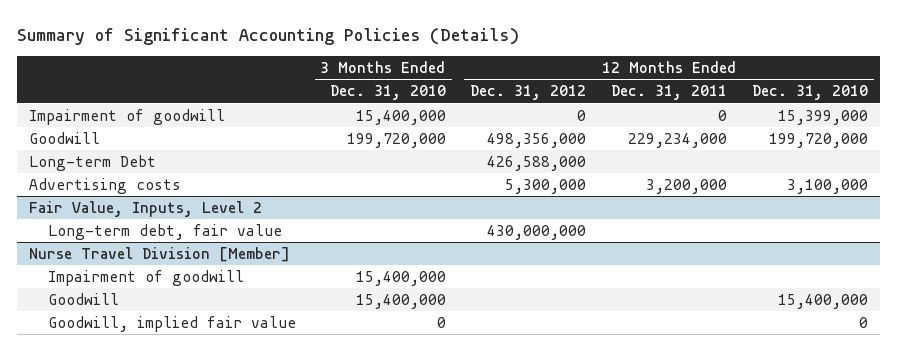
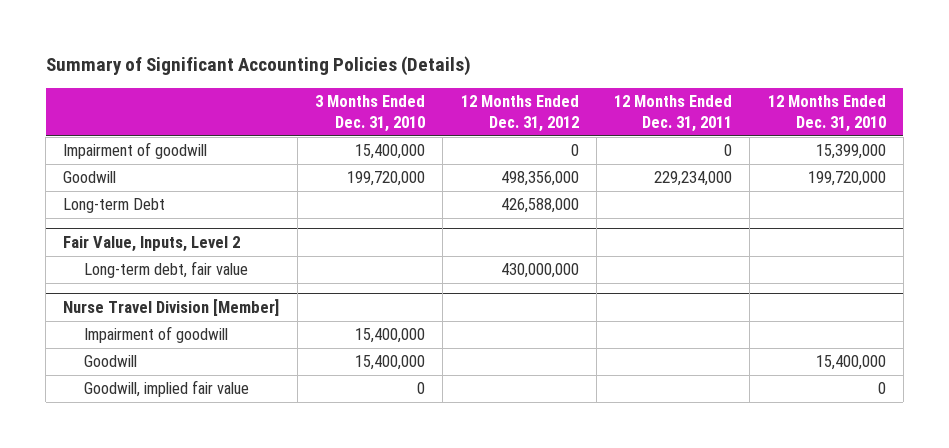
[29,177,182,194] Advertising costs -> none

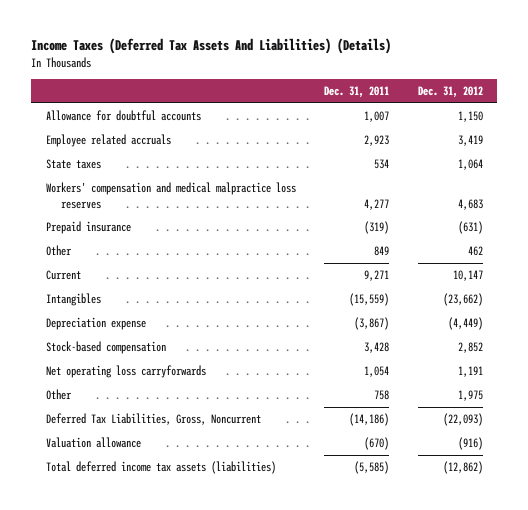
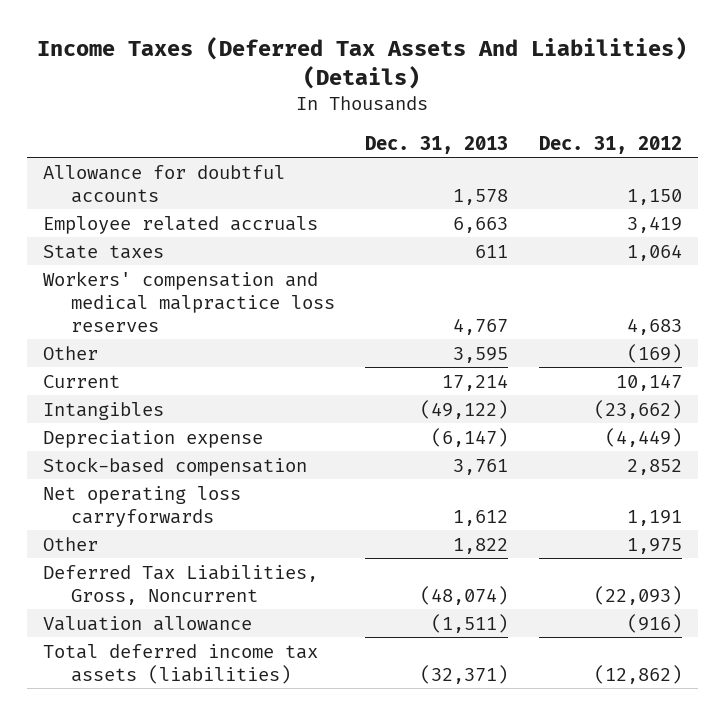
[324,86,390,99] Dec. 31, 2011 -> none
none -> [365,135,509,154] Dec. 31, 2013
[45,221,131,235] Prepaid insurance -> none
[467,246,483,257] 462 -> [627,343,683,363] (169)

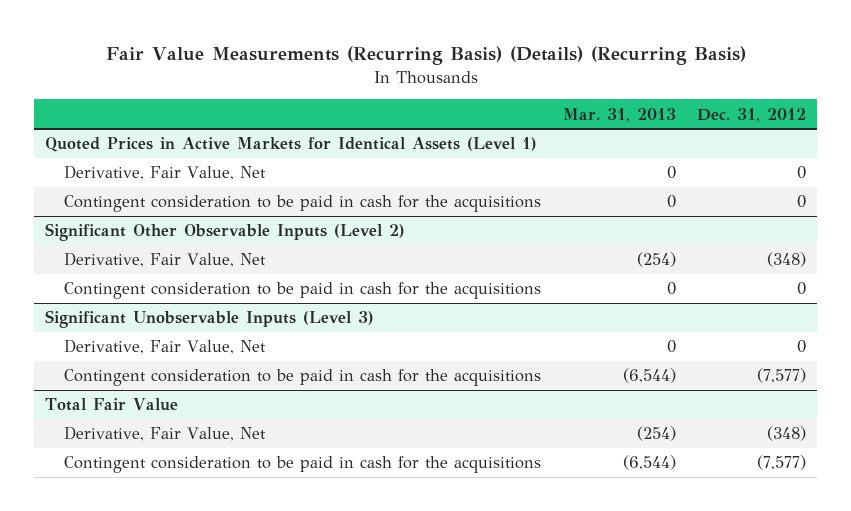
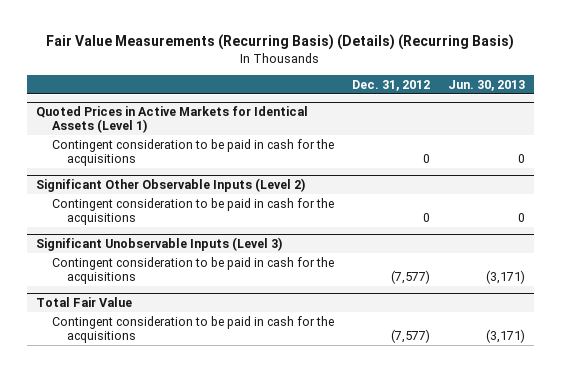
[562,107,676,122] Mar. 31, 2013 -> none
none -> [447,79,525,91] Jun. 30, 2013
[64,165,267,181] Derivative, Fair Value, Net -> none
[64,252,267,268] Derivative, Fair Value, Net -> none
[64,339,267,355] Derivative, Fair Value, Net -> none
[64,426,267,442] Derivative, Fair Value, Net -> none

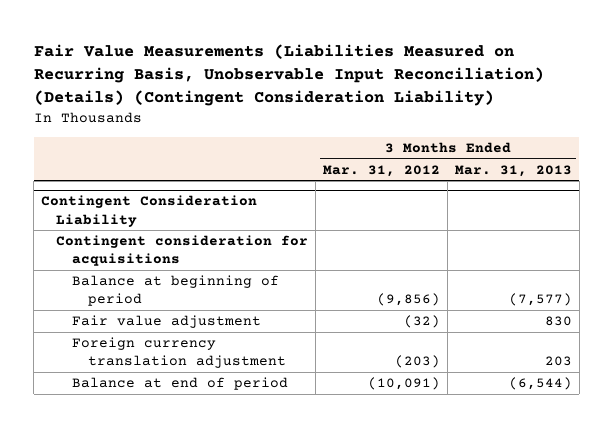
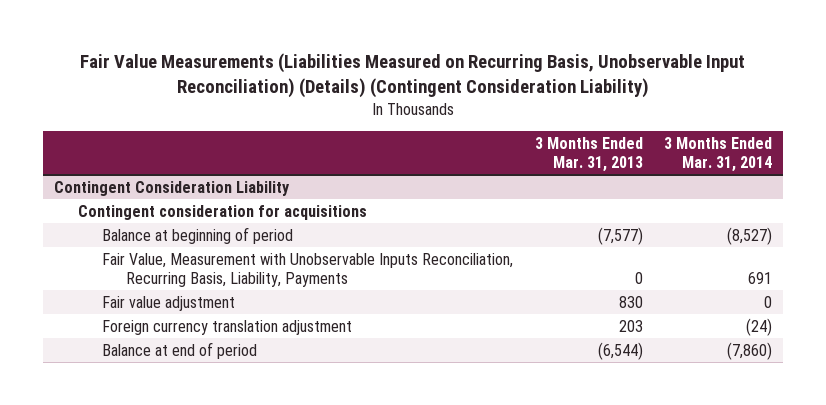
[323,164,441,177] Mar. 31, 2012 -> none
none -> [664,137,773,172] 3 Months Ended Mar. 31, 2014
none -> [101,252,513,287] Fair Value, Measurement with Unobservable Inputs Reconciliation, Recurring Basis, Liability, Payments

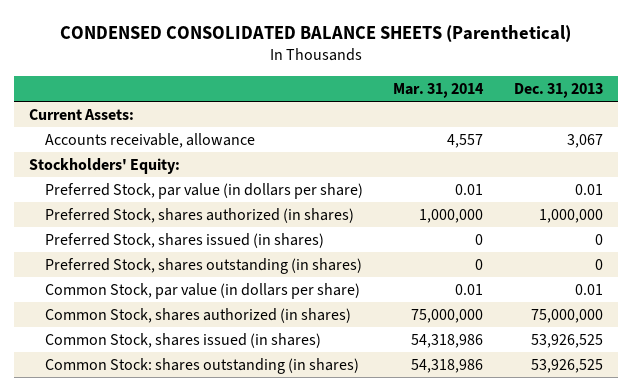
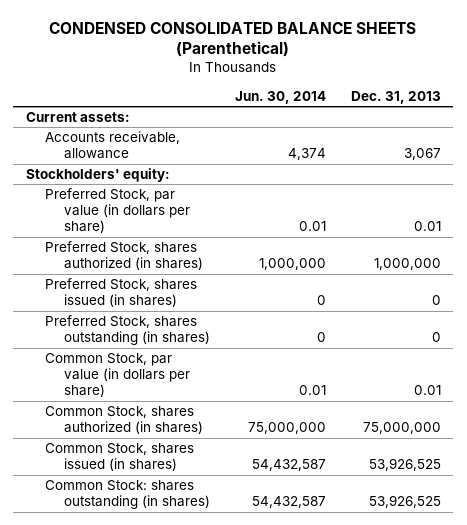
[393,83,485,99] Mar. 31, 2014 -> none
none -> [234,90,326,104] Jun. 30, 2014
[29,108,135,120] Current Assets: -> [25,112,130,123] Current assets:
[29,157,181,174] Stockholders' Equity: -> [25,168,170,183] Stockholders' equity:

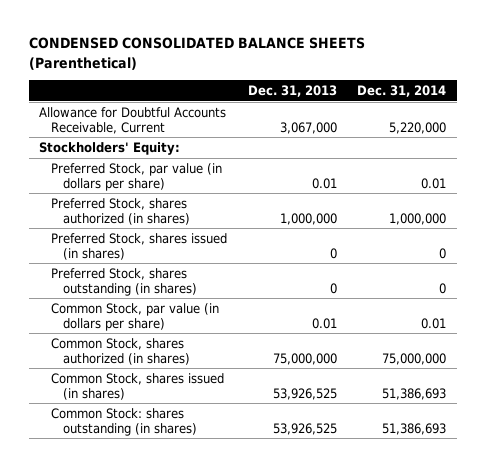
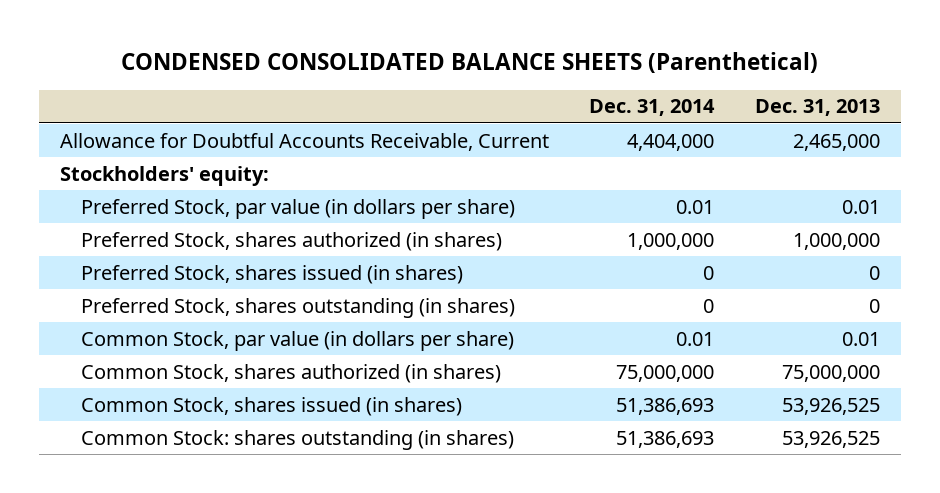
[279,121,337,134] 3,067,000 -> [793,133,881,151] 2,465,000
[389,121,447,134] 5,220,000 -> [627,133,715,151] 4,404,000
[39,141,181,155] Stockholders' Equity: -> [59,165,269,186] Stockholders' equity:

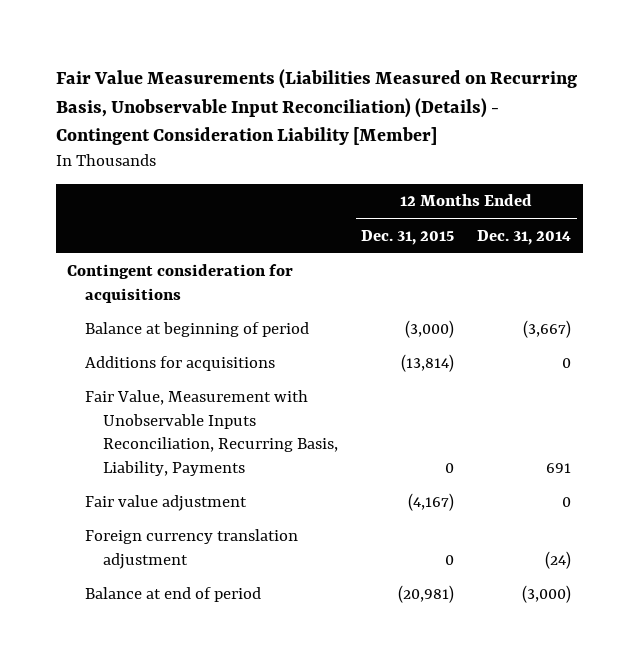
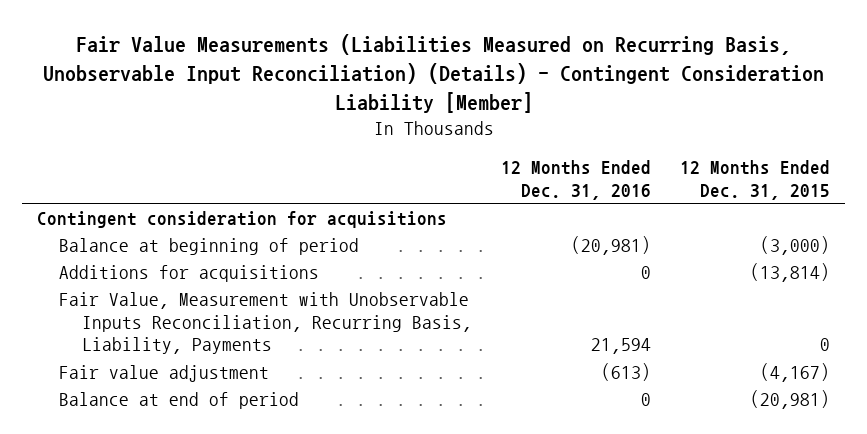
[477,229,572,245] Dec. 31, 2014 -> none
none -> [500,159,651,200] 12 Months Ended Dec. 31, 2016
[85,529,299,569] Foreign currency translation adjustment -> none

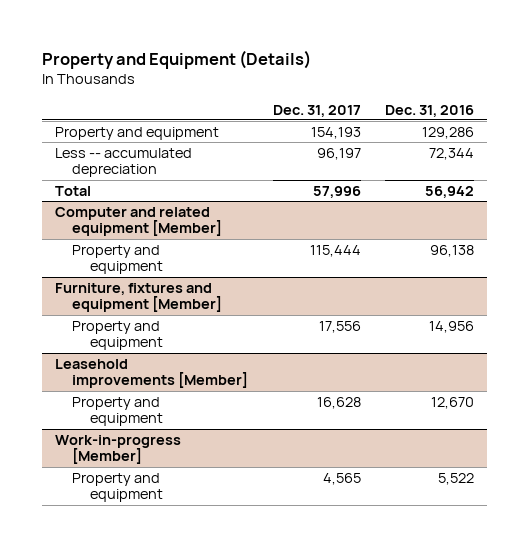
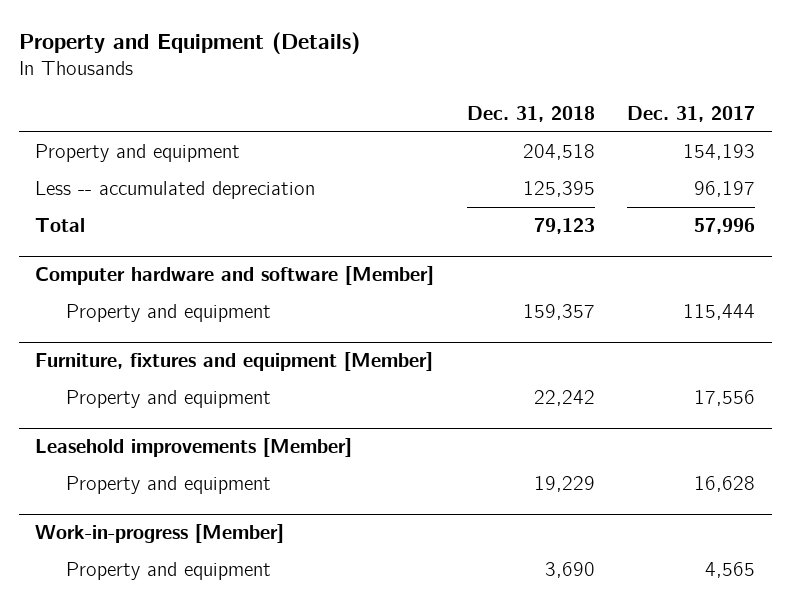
[385,104,475,117] Dec. 31, 2016 -> none
none -> [466,105,595,122] Dec. 31, 2018
[54,206,223,237] Computer and related equipment [Member] -> [35,266,435,286] Computer hardware and software [Member]

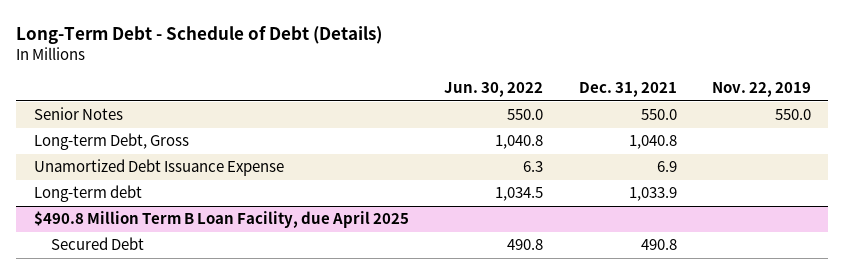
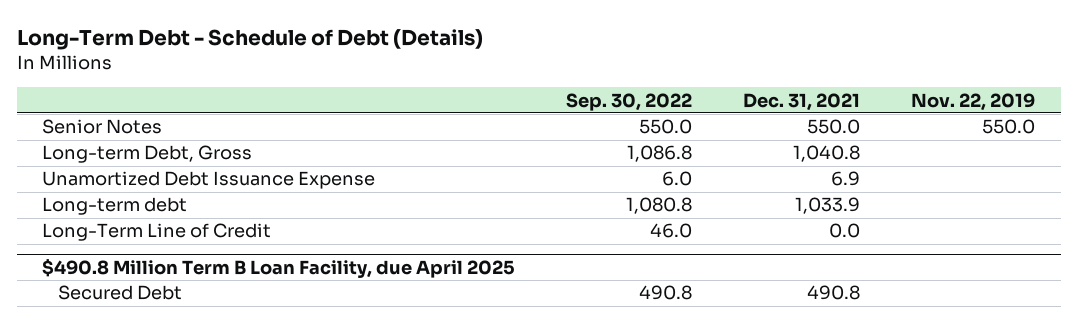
[444,82,544,98] Jun. 30, 2022 -> none
none -> [566,92,693,111] Sep. 30, 2022
none -> [42,223,272,242] Long-Term Line of Credit

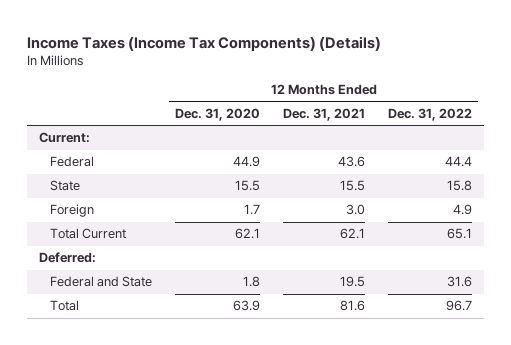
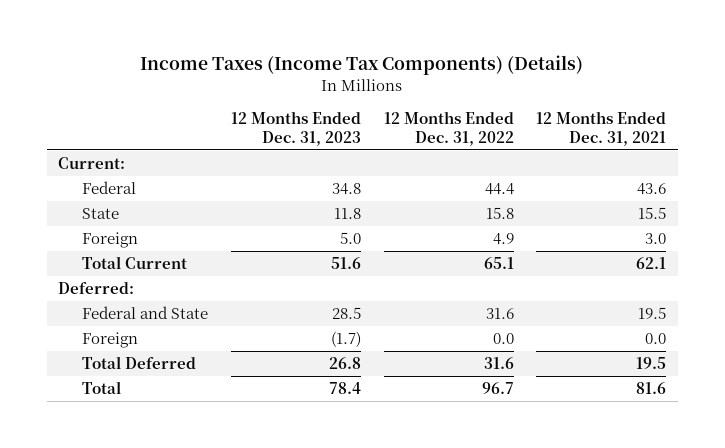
[174,108,260,122] Dec. 31, 2020 -> none
none -> [230,110,361,146] 12 Months Ended Dec. 31, 2023
none -> [81,331,138,348] Foreign
none -> [81,355,196,369] Total Deferred

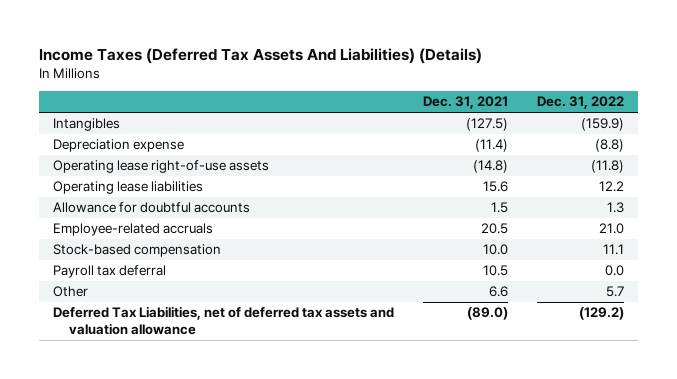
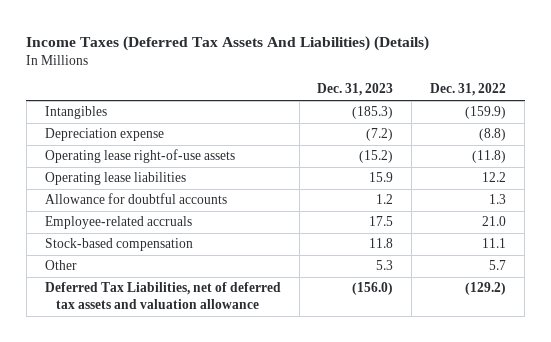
[423,96,509,110] Dec. 31, 2021 -> none
none -> [317,83,394,97] Dec. 31, 2023
[53,265,167,279] Payroll tax deferral -> none

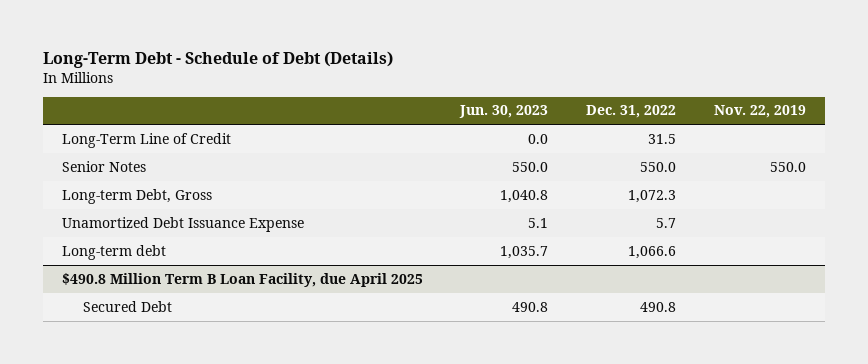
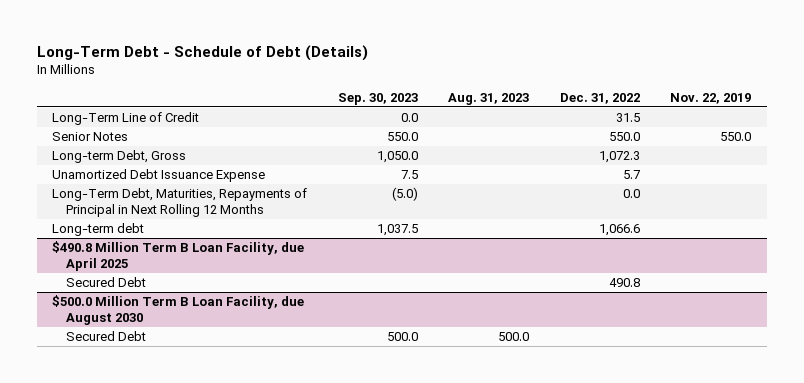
[459,105,549,119] Jun. 30, 2023 -> none
none -> [337,92,418,105] Sep. 30, 2023
none -> [448,92,530,105] Aug. 31, 2023
none -> [52,188,308,218] Long-Term Debt, Maturities, Repayments of Principal in Next Rolling 12 Months
none -> [52,295,305,326] $500.0 Million Term B Loan Facility, due August 2030
none -> [65,331,146,342] Secured Debt

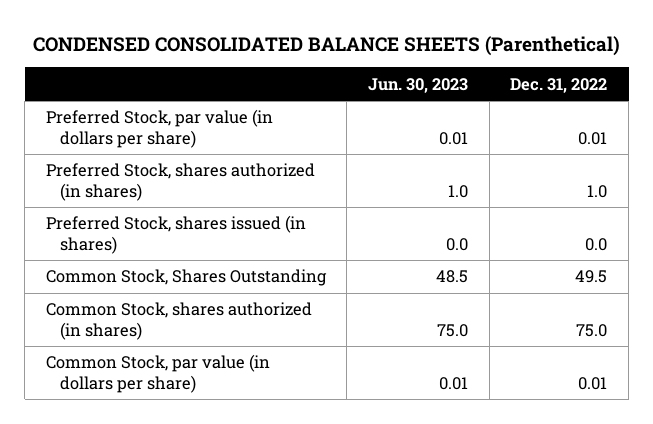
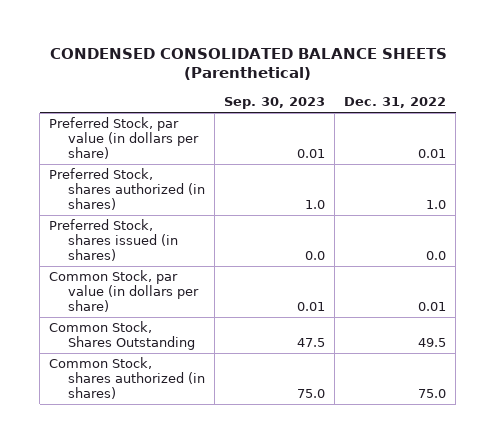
[368,77,469,93] Jun. 30, 2023 -> none
none -> [224,96,326,109] Sep. 30, 2023
[45,354,270,393] Common Stock, par value (in dollars per share) -> [49,270,200,313] Common Stock, par value (in dollars per share)

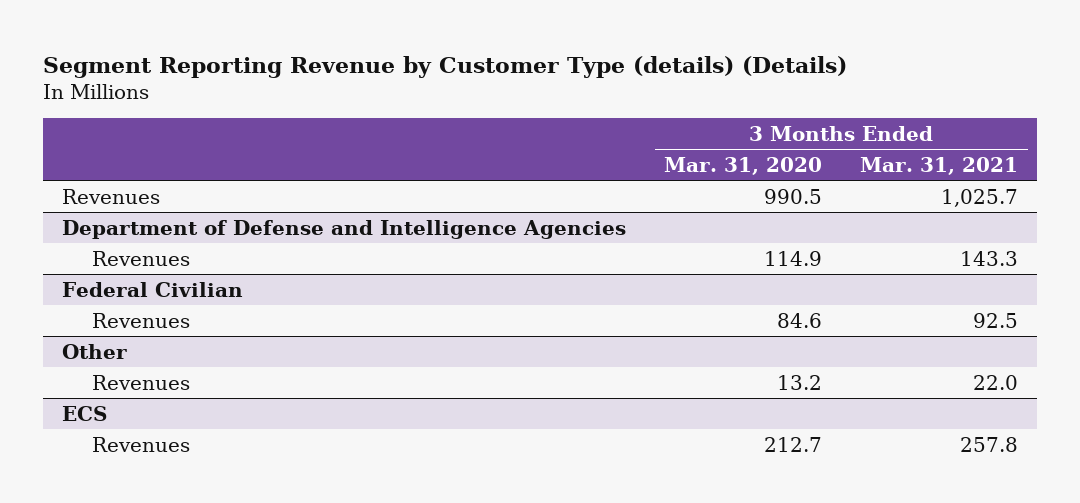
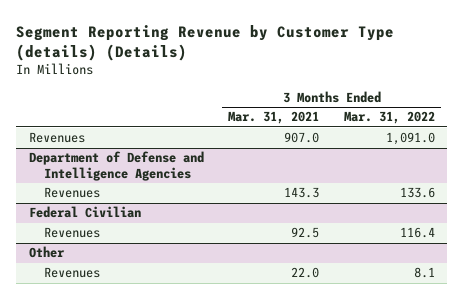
[664,156,823,175] Mar. 31, 2020 -> none
none -> [343,111,435,125] Mar. 31, 2022
[941,188,1019,207] 1,025.7 -> [284,132,320,144] 907.0
[61,405,107,421] ECS -> none
[92,436,191,452] Revenues -> none

